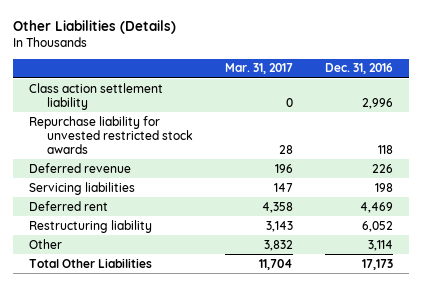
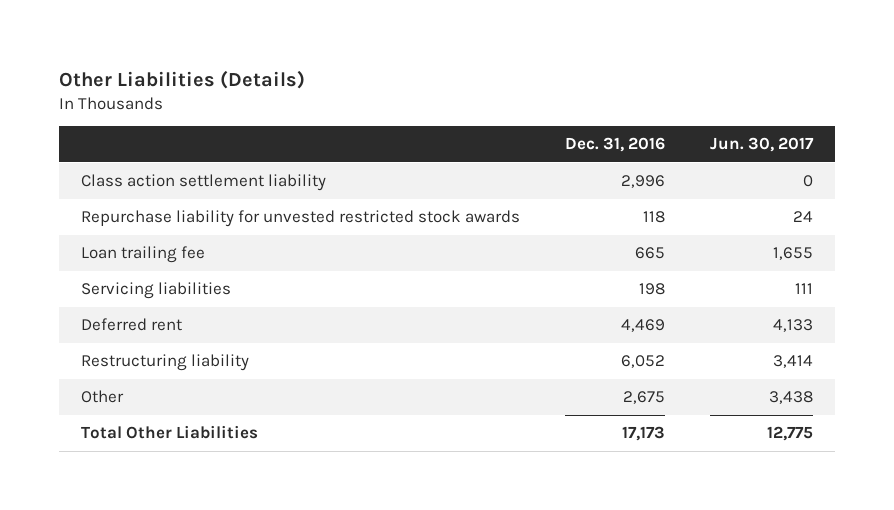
[224,63,293,75] Mar. 31, 2017 -> none
none -> [710,137,815,153] Jun. 30, 2017
[28,162,131,173] Deferred revenue -> none
none -> [81,246,206,264] Loan trailing fee
[367,239,393,251] 3,114 -> [623,391,666,405] 2,675

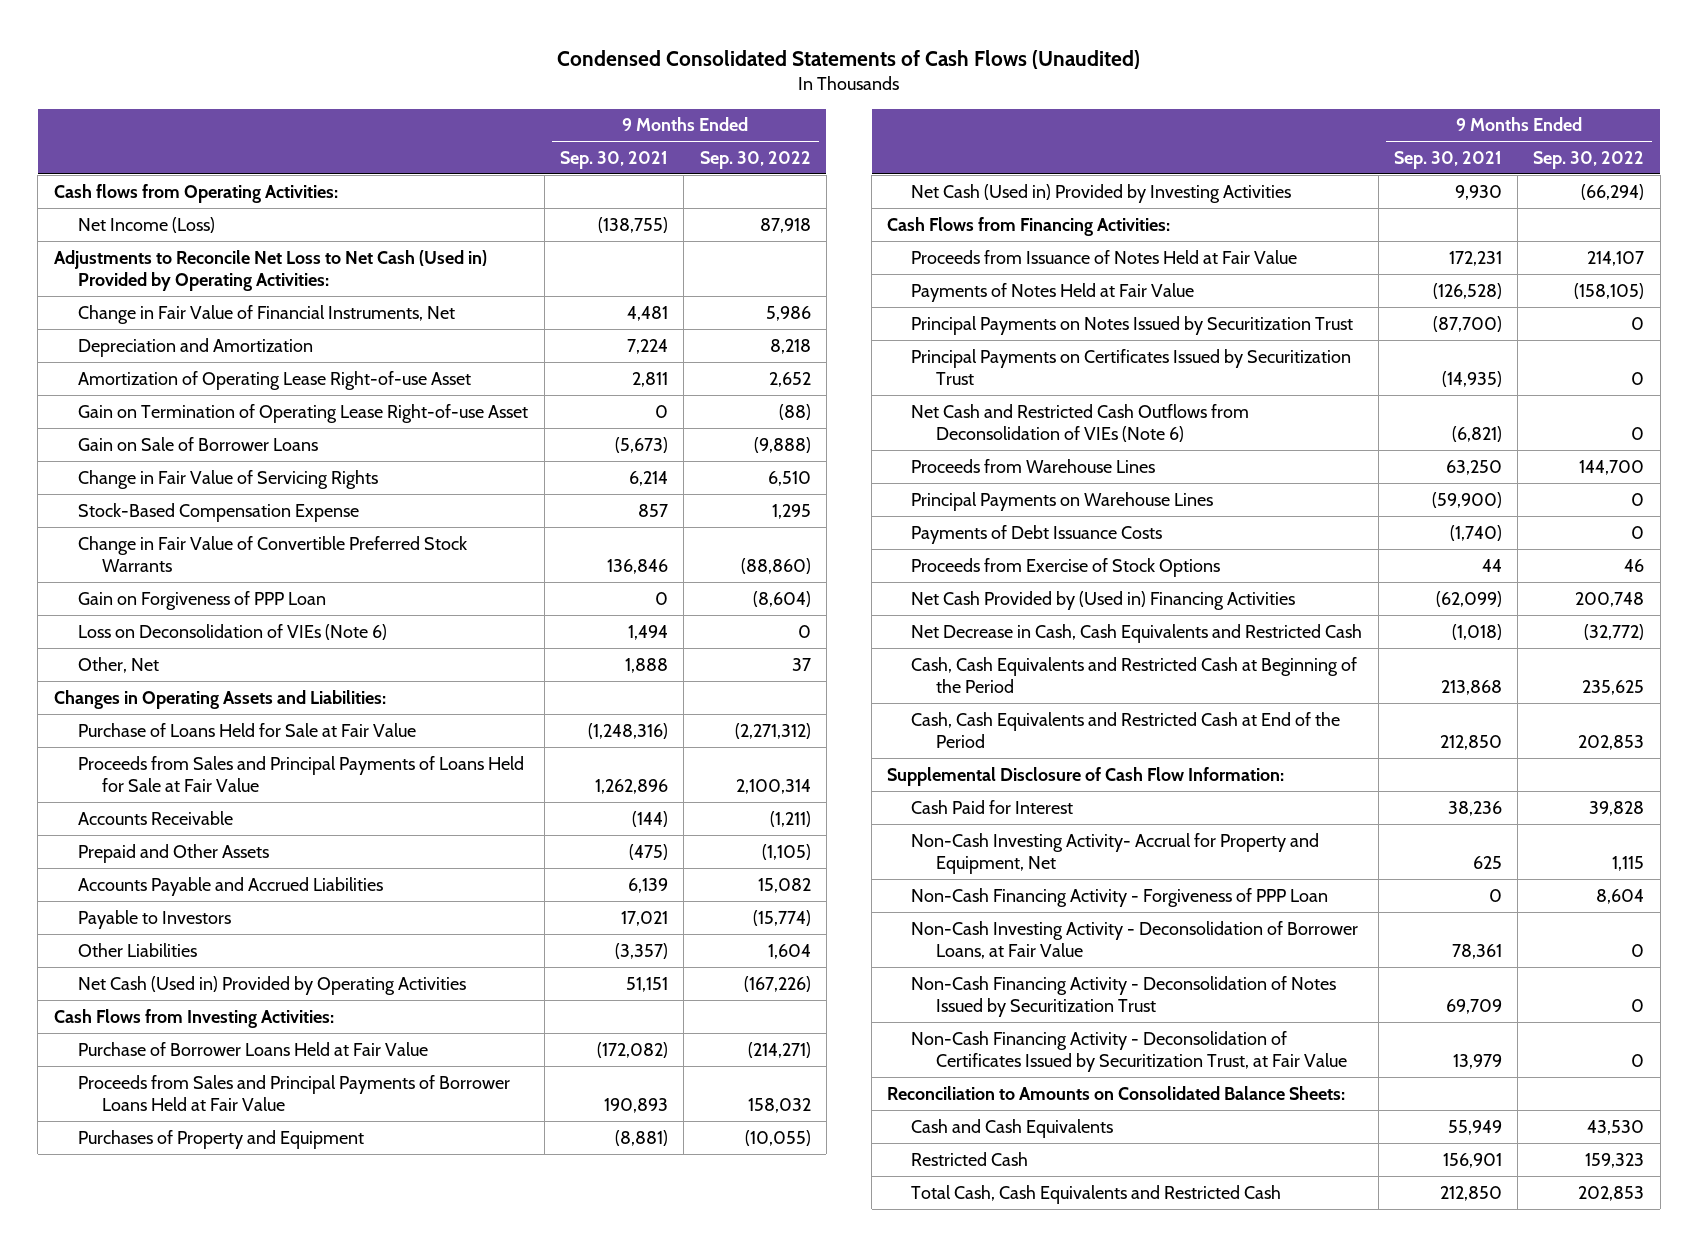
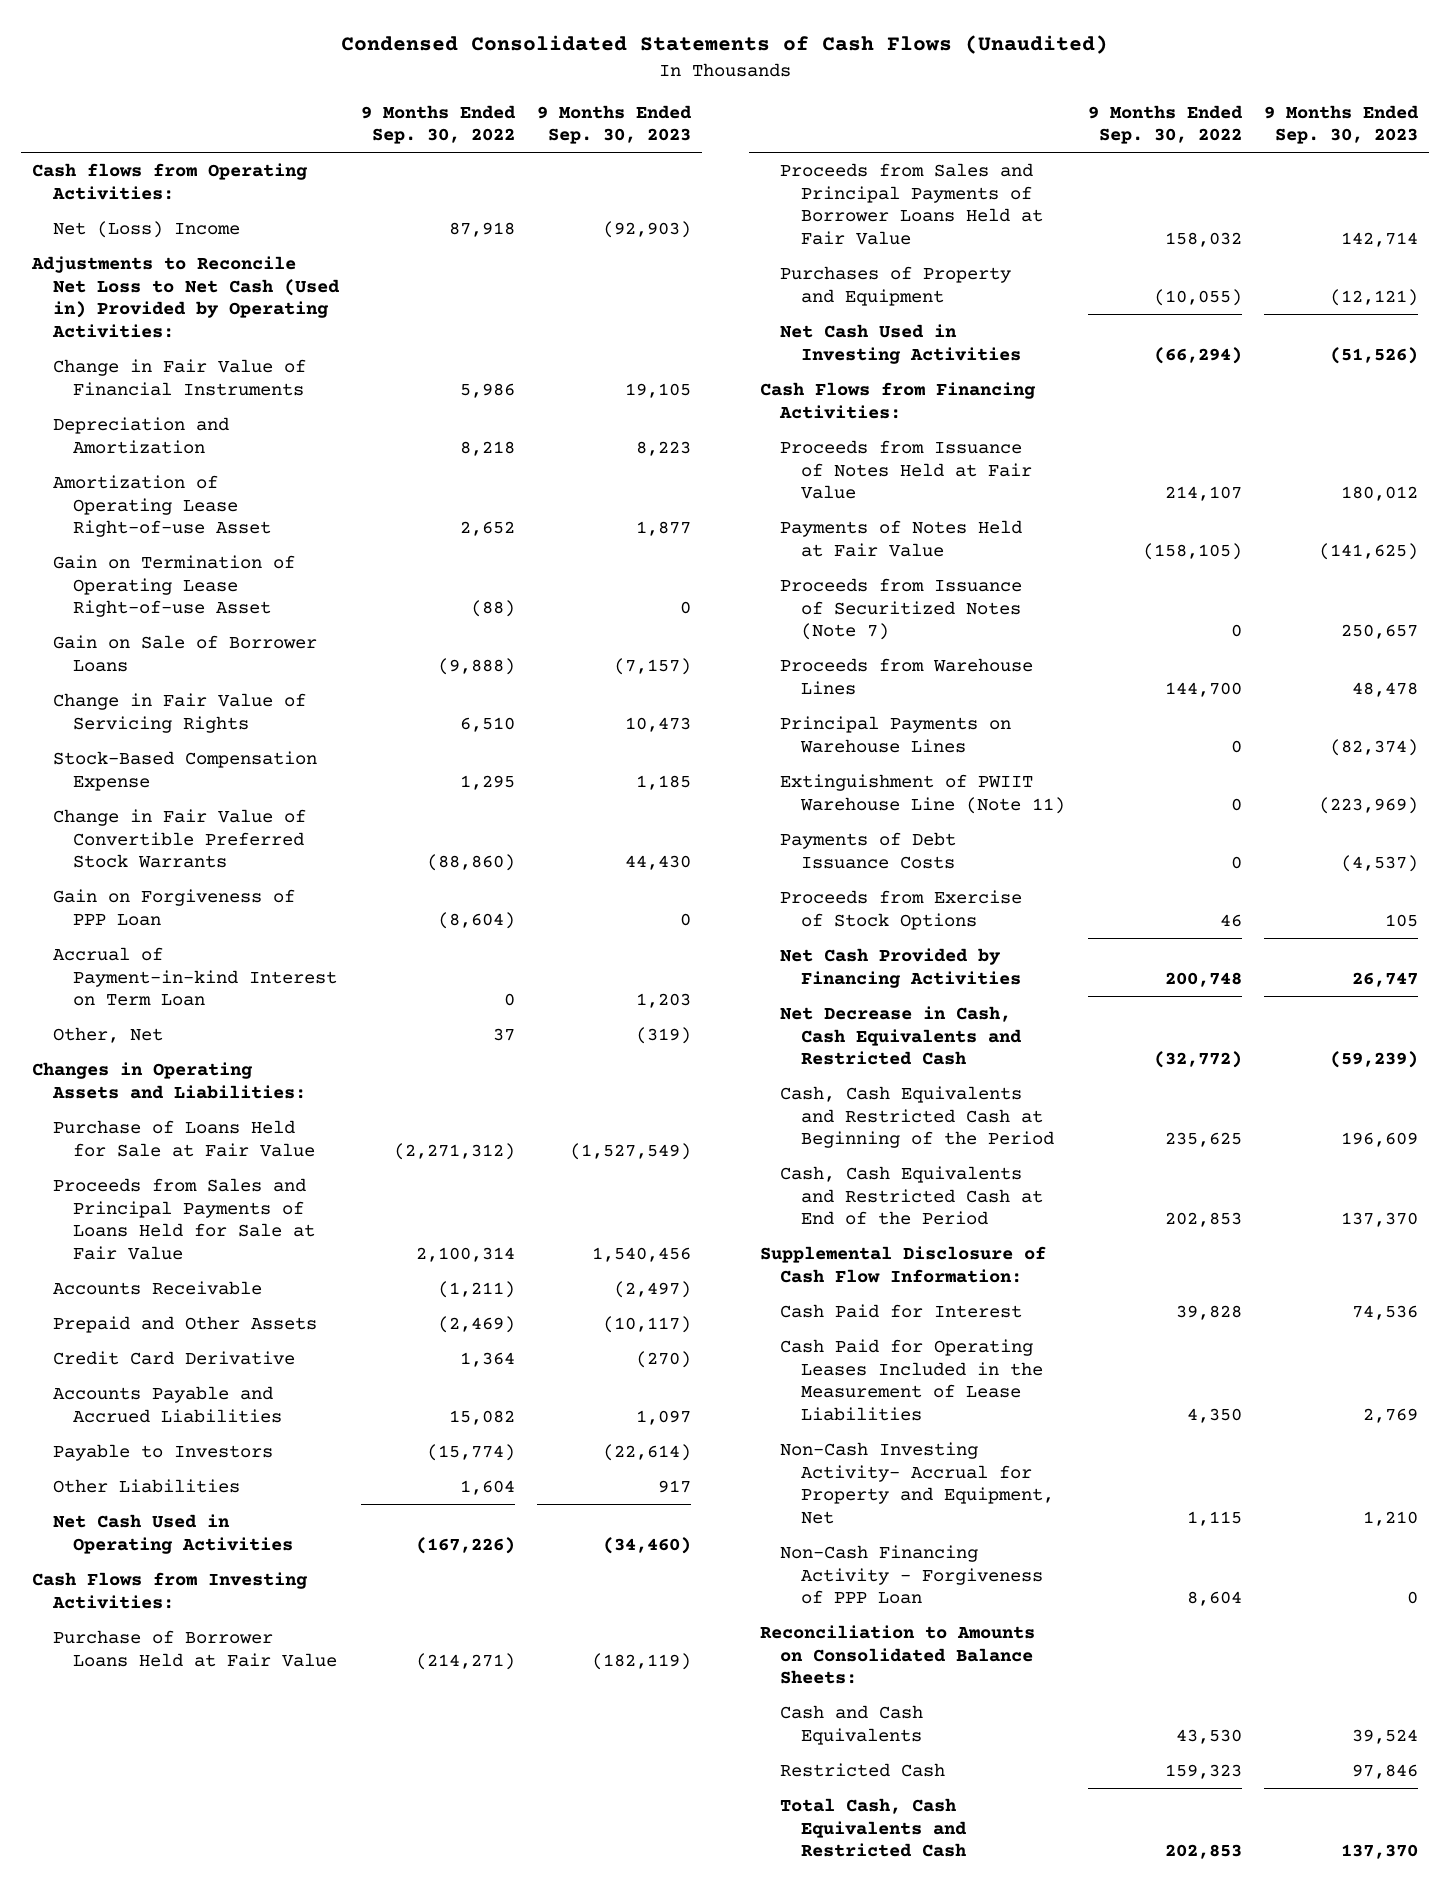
[560,150,669,169] Sep. 30, 2021 -> none
none -> [536,104,692,145] 9 Months Ended Sep. 30, 2023
[77,216,215,233] Net Income (Loss) -> [52,220,240,238] Net (Loss) Income
[77,304,455,324] Change in Fair Value of Financial Instruments, Net -> [52,358,306,396] Change in Fair Value of Financial Instruments
[77,623,387,640] Loss on Deconsolidation of VIEs (Note 6) -> none
none -> [52,946,337,1007] Accrual of Payment-in-kind Interest on Term Loan
[761,843,811,860] (1,105) -> [437,1315,515,1333] (2,469)
none -> [52,1350,295,1365] Credit Card Derivative
[77,975,466,995] Net Cash (Used in) Provided by Operating Activities -> [52,1513,293,1554] Net Cash Used in Operating Activities
[911,183,1292,203] Net Cash (Used in) Provided by Investing Activities -> [780,323,1021,364] Net Cash Used in Investing Activities
[911,315,1354,335] Principal Payments on Notes Issued by Securitization Trust -> none
[911,348,1352,385] Principal Payments on Certificates Issued by Securitization Trust -> none
[911,403,1250,442] Net Cash and Restricted Cash Outflows from Deconsolidation of VIEs (Note 6) -> none
none -> [780,577,1023,641] Proceeds from Issuance of Securitized Notes (Note 7)
none -> [780,773,1065,814] Extinguishment of PWIIT Warehouse Line (Note 11)
[911,590,1296,610] Net Cash Provided by (Used in) Financing Activities -> [780,947,1021,988] Net Cash Provided by Financing Activities
none -> [780,1338,1043,1421] Cash Paid for Operating Leases Included in the Measurement of Lease Liabilities
[911,920,1359,959] Non-Cash Investing Activity - Deconsolidation of Borrower Loans, at Fair Value -> none
[911,975,1337,1017] Non-Cash Financing Activity - Deconsolidation of Notes Issued by Securitization Trust -> none
[911,1030,1347,1072] Non-Cash Financing Activity - Deconsolidation of Certificates Issued by Securitization Trust, at Fair Value -> none

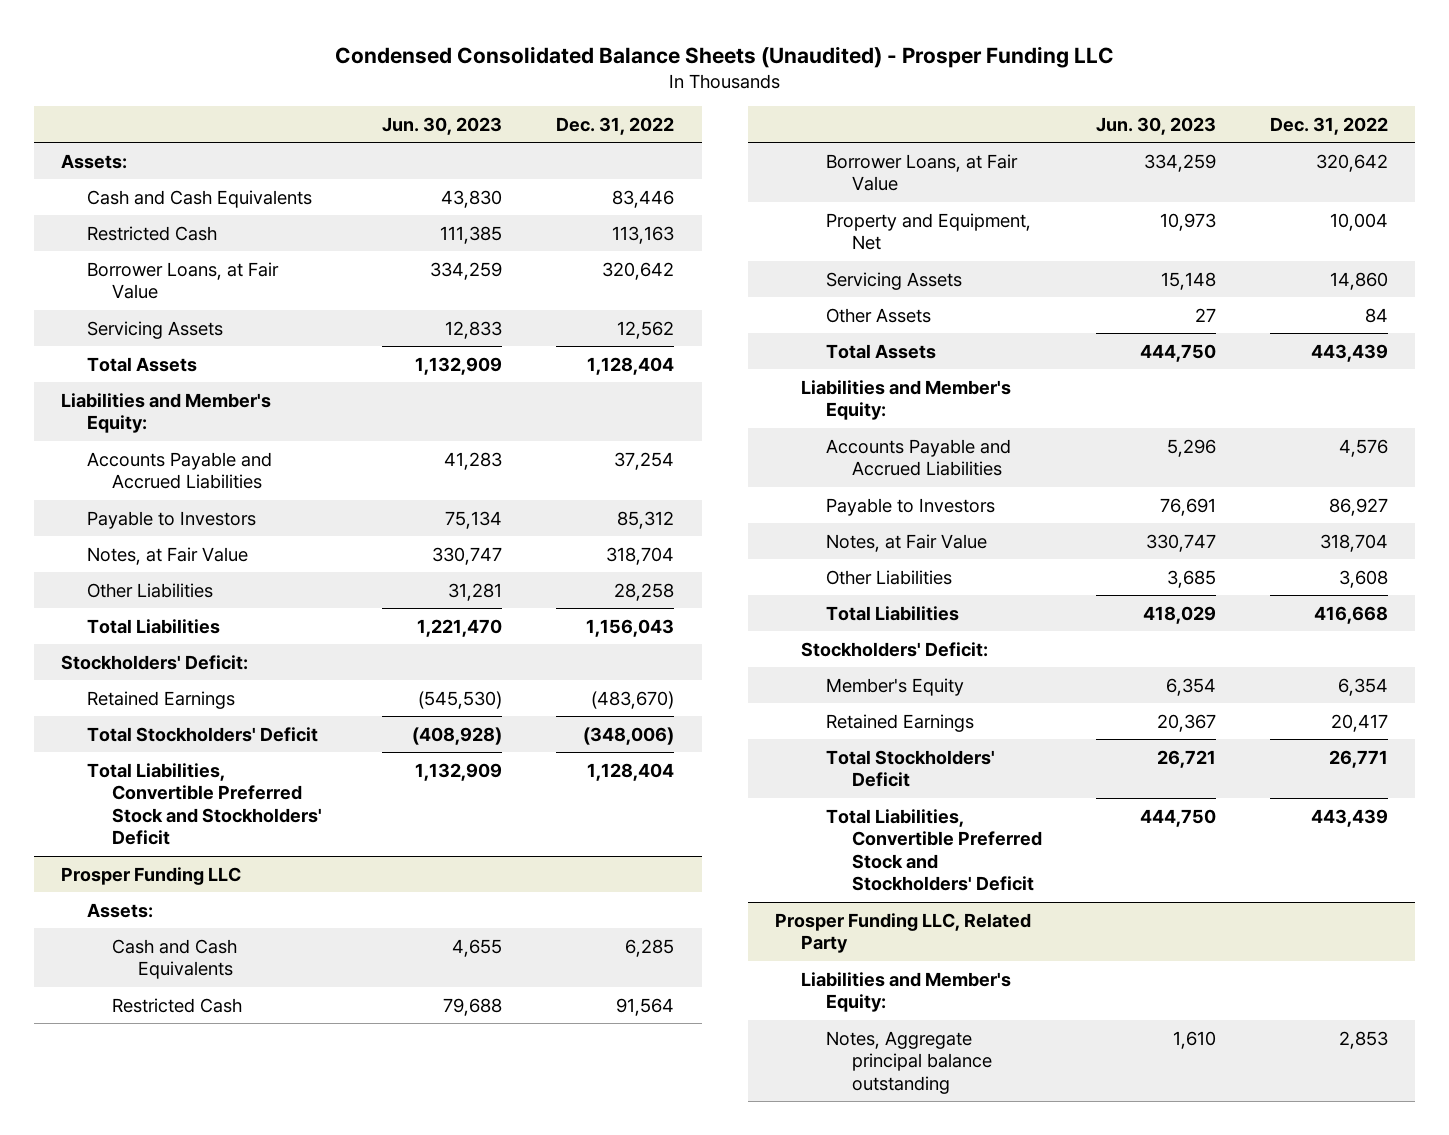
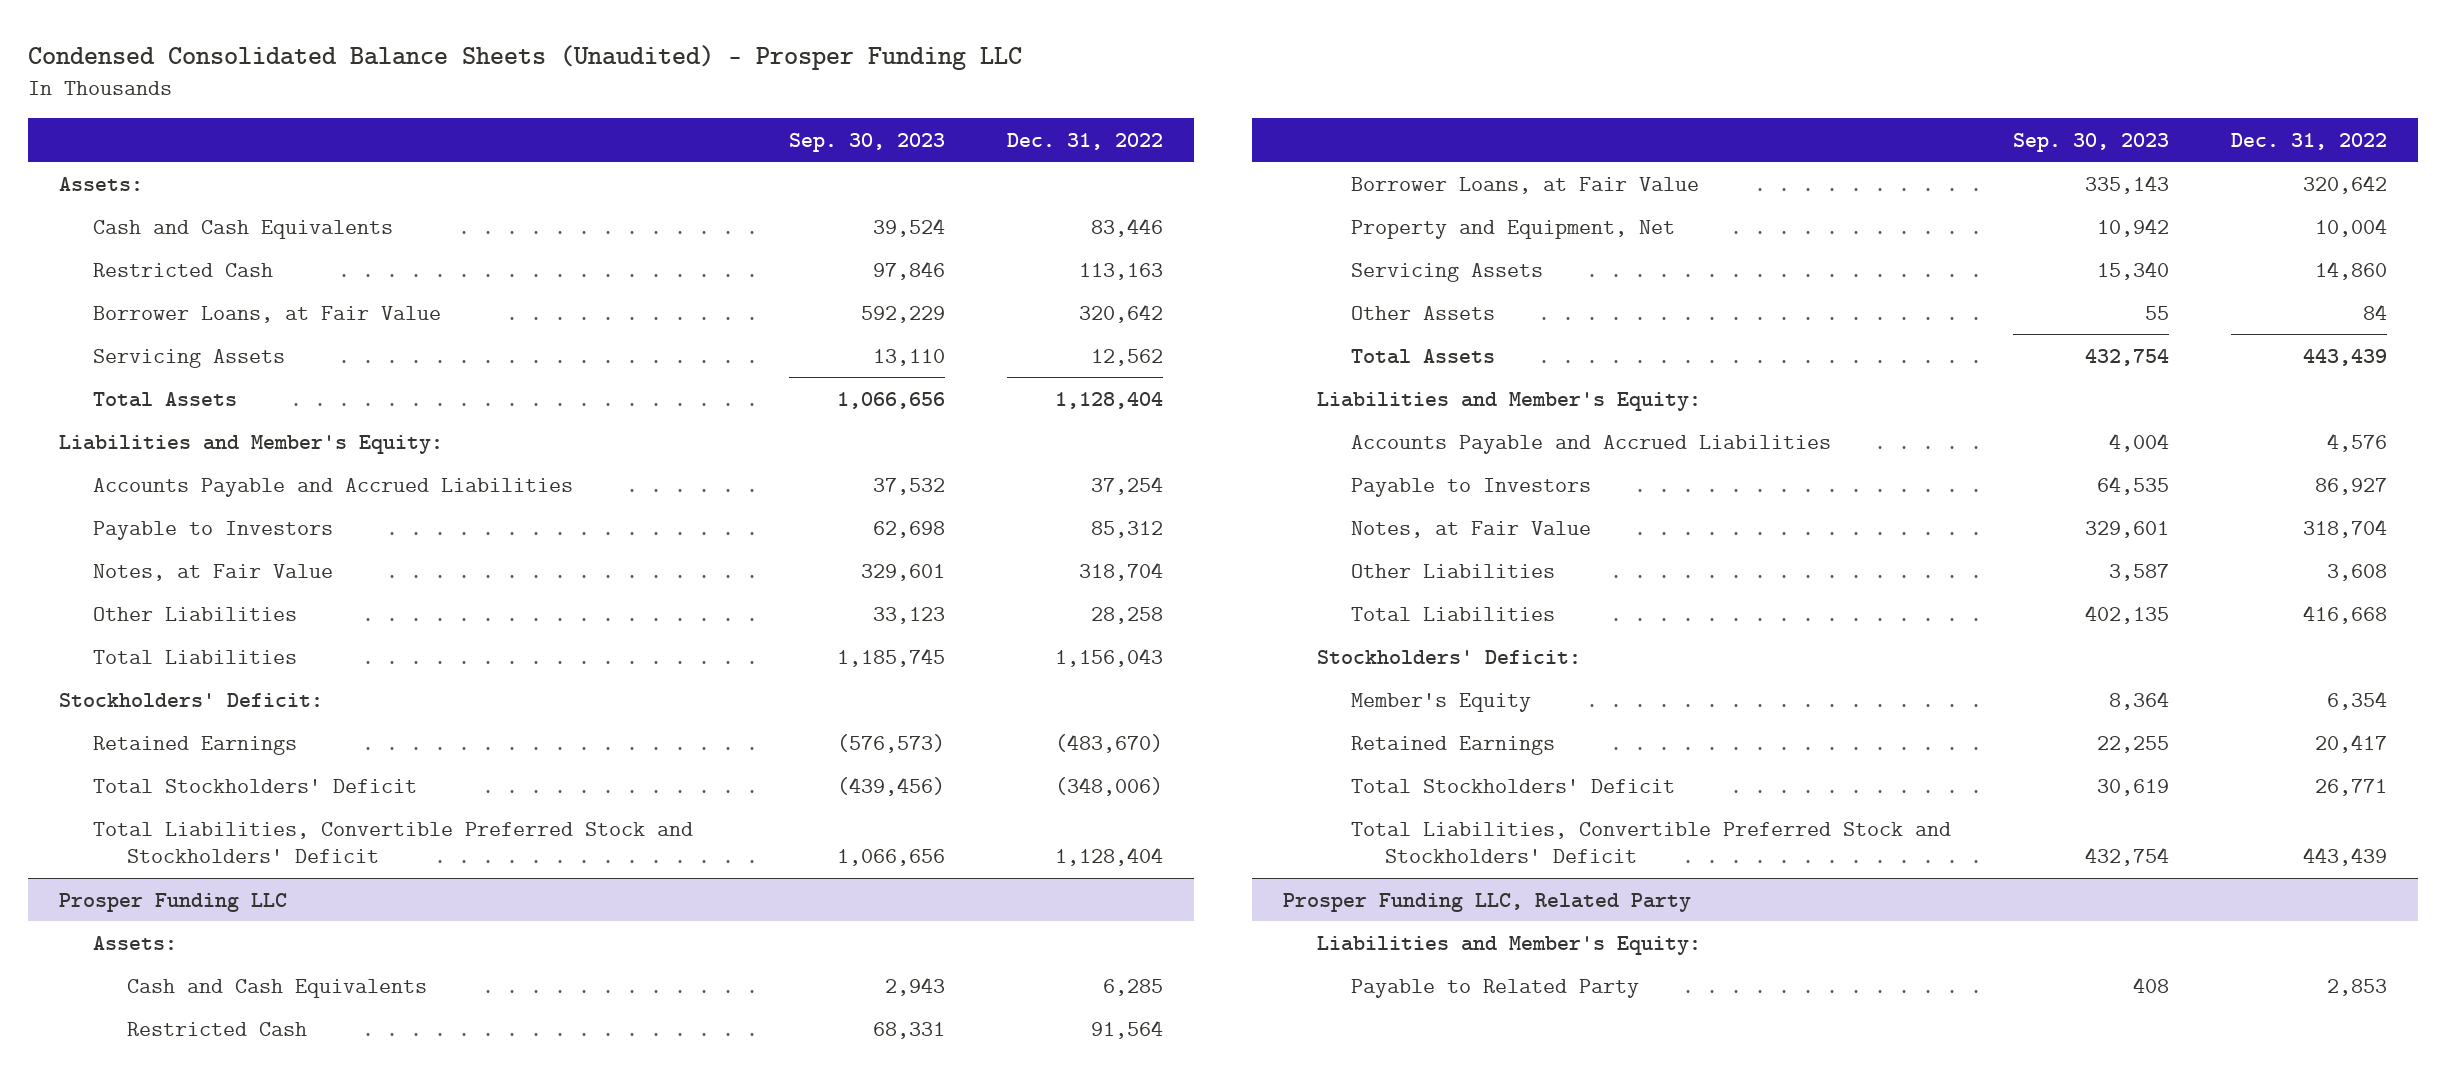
[382,116,503,135] Jun. 30, 2023 -> none
none -> [788,132,945,152] Sep. 30, 2023
[826,1030,992,1094] Notes, Aggregate principal balance outstanding -> [1350,978,1639,998] Payable to Related Party

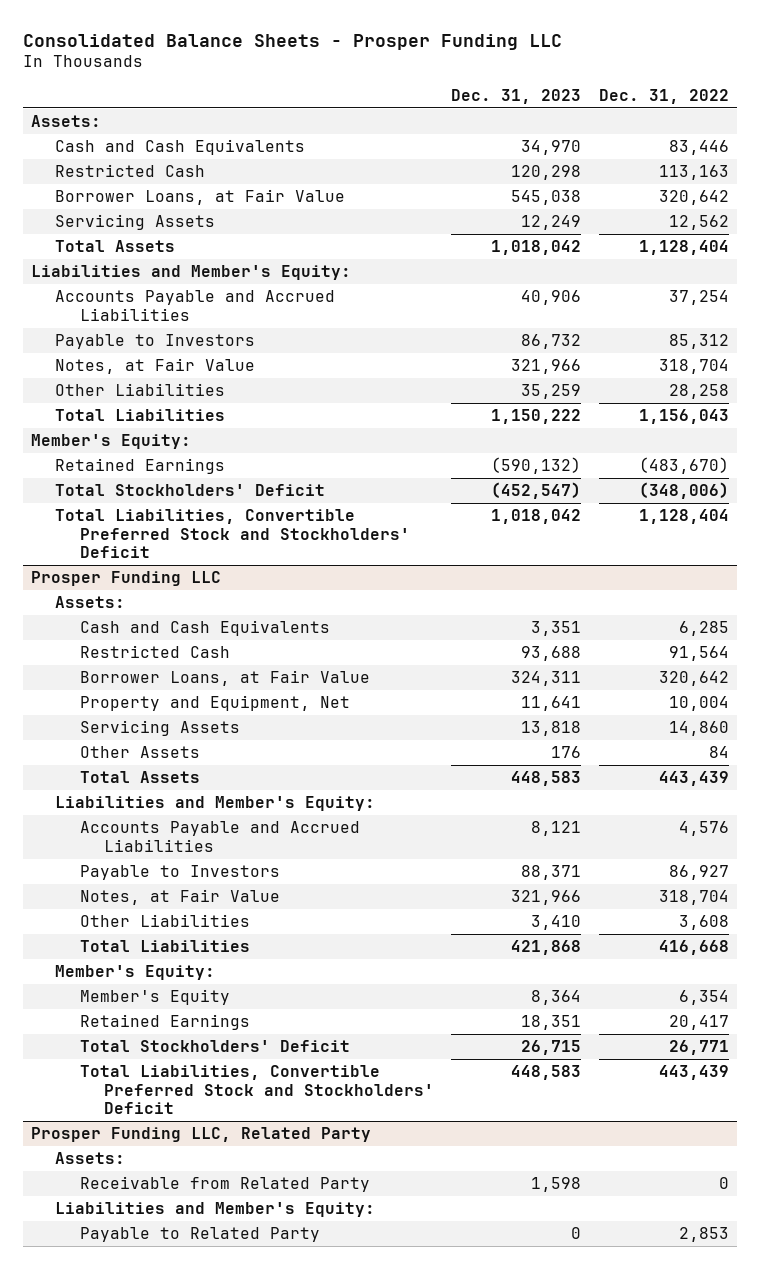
[27,44,1022,70] Condensed Consolidated Balance Sheets (Unaudited) - Prosper Funding LLC -> [22,33,562,50] Consolidated Balance Sheets - Prosper Funding LLC
[788,132,945,152] Sep. 30, 2023 -> none
none -> [451,89,582,105] Dec. 31, 2023
[59,692,324,707] Stockholders' Deficit: -> [31,434,192,450] Member's Equity:
[1316,649,1581,664] Stockholders' Deficit: -> [55,965,216,981] Member's Equity:
none -> [55,1152,126,1165] Assets:
none -> [79,1176,370,1193] Receivable from Related Party

